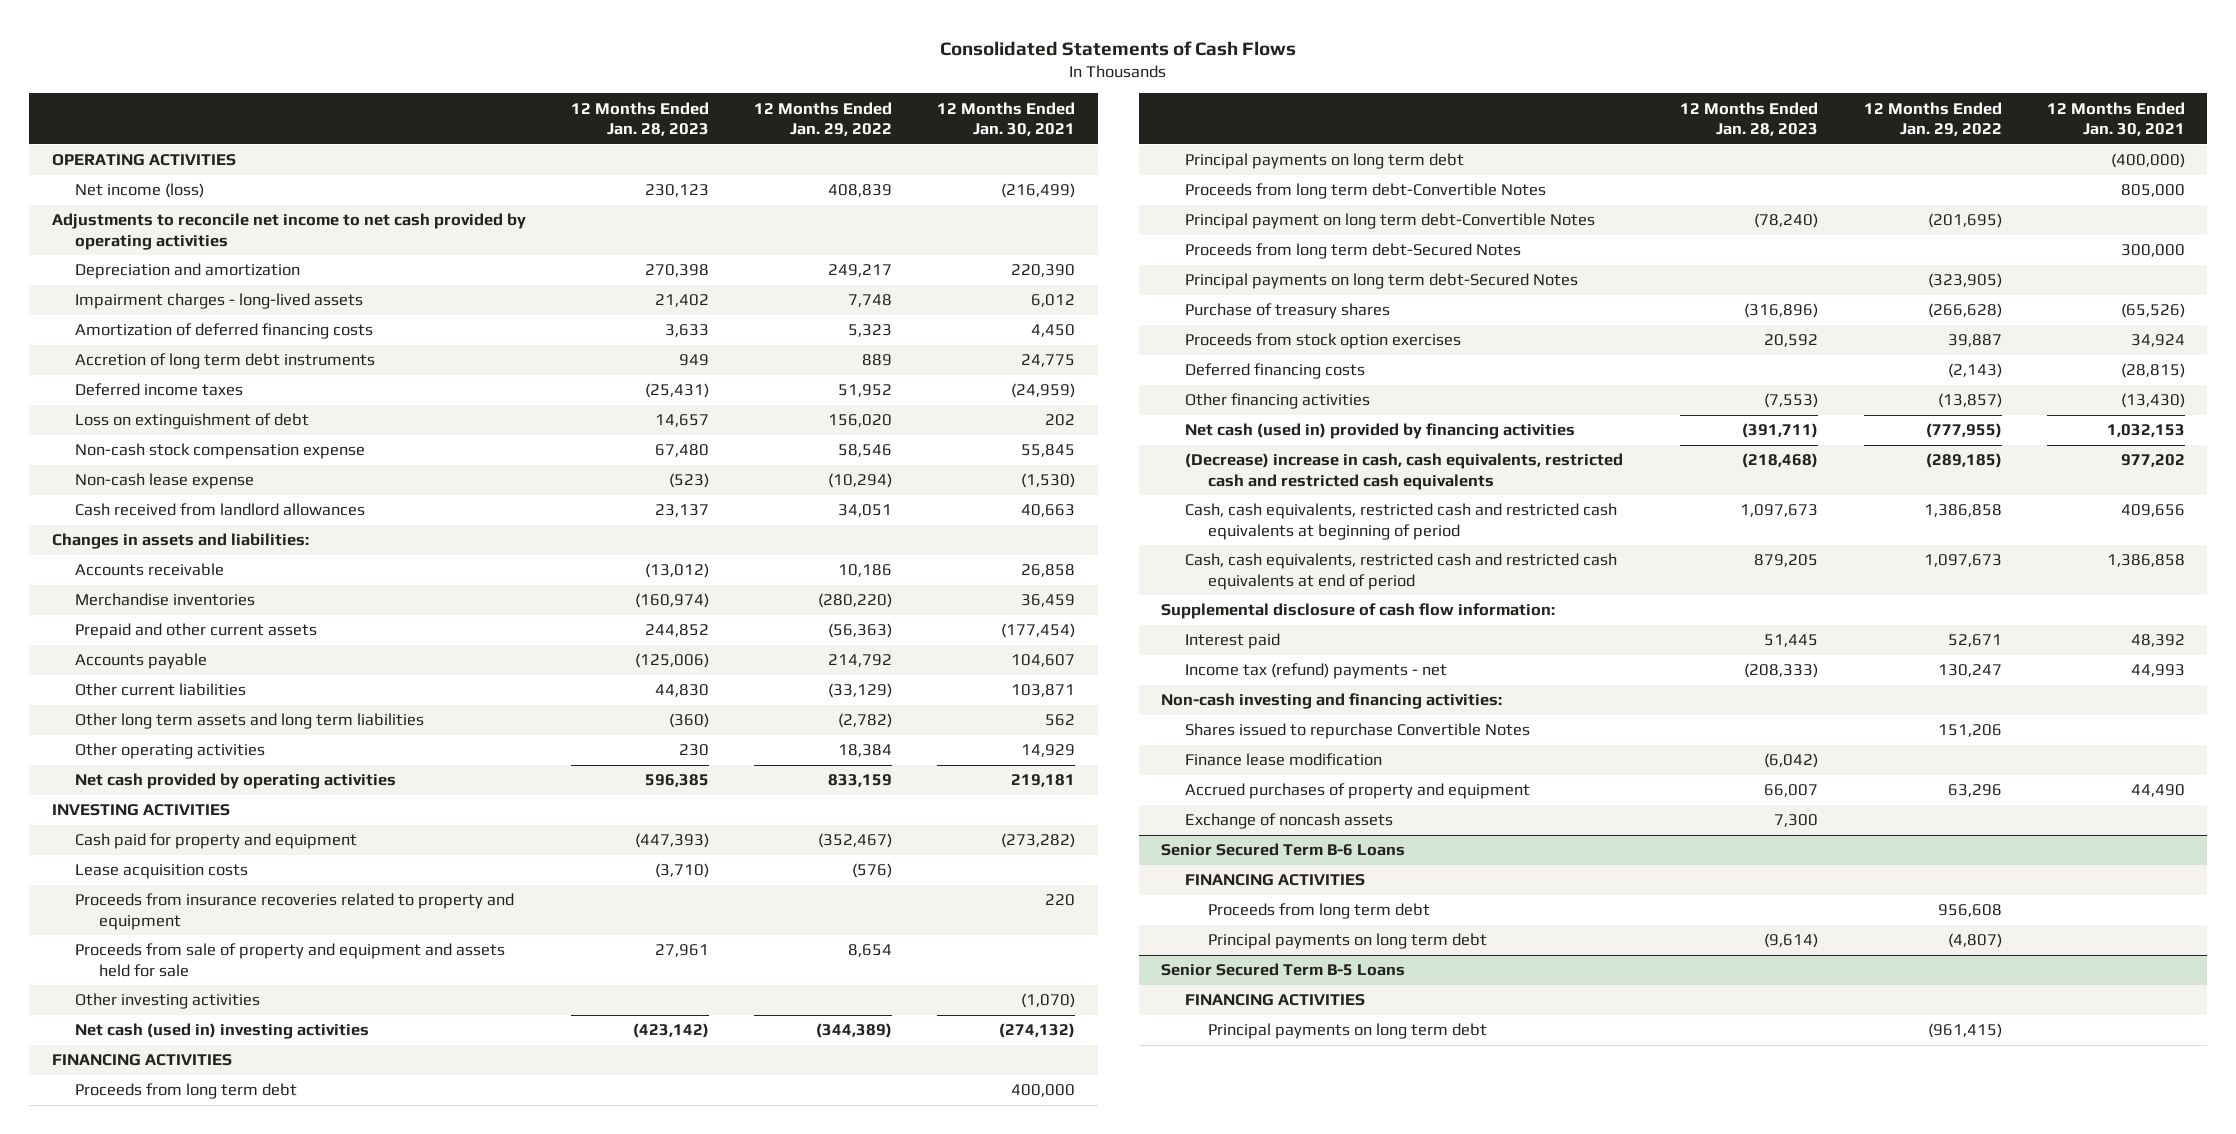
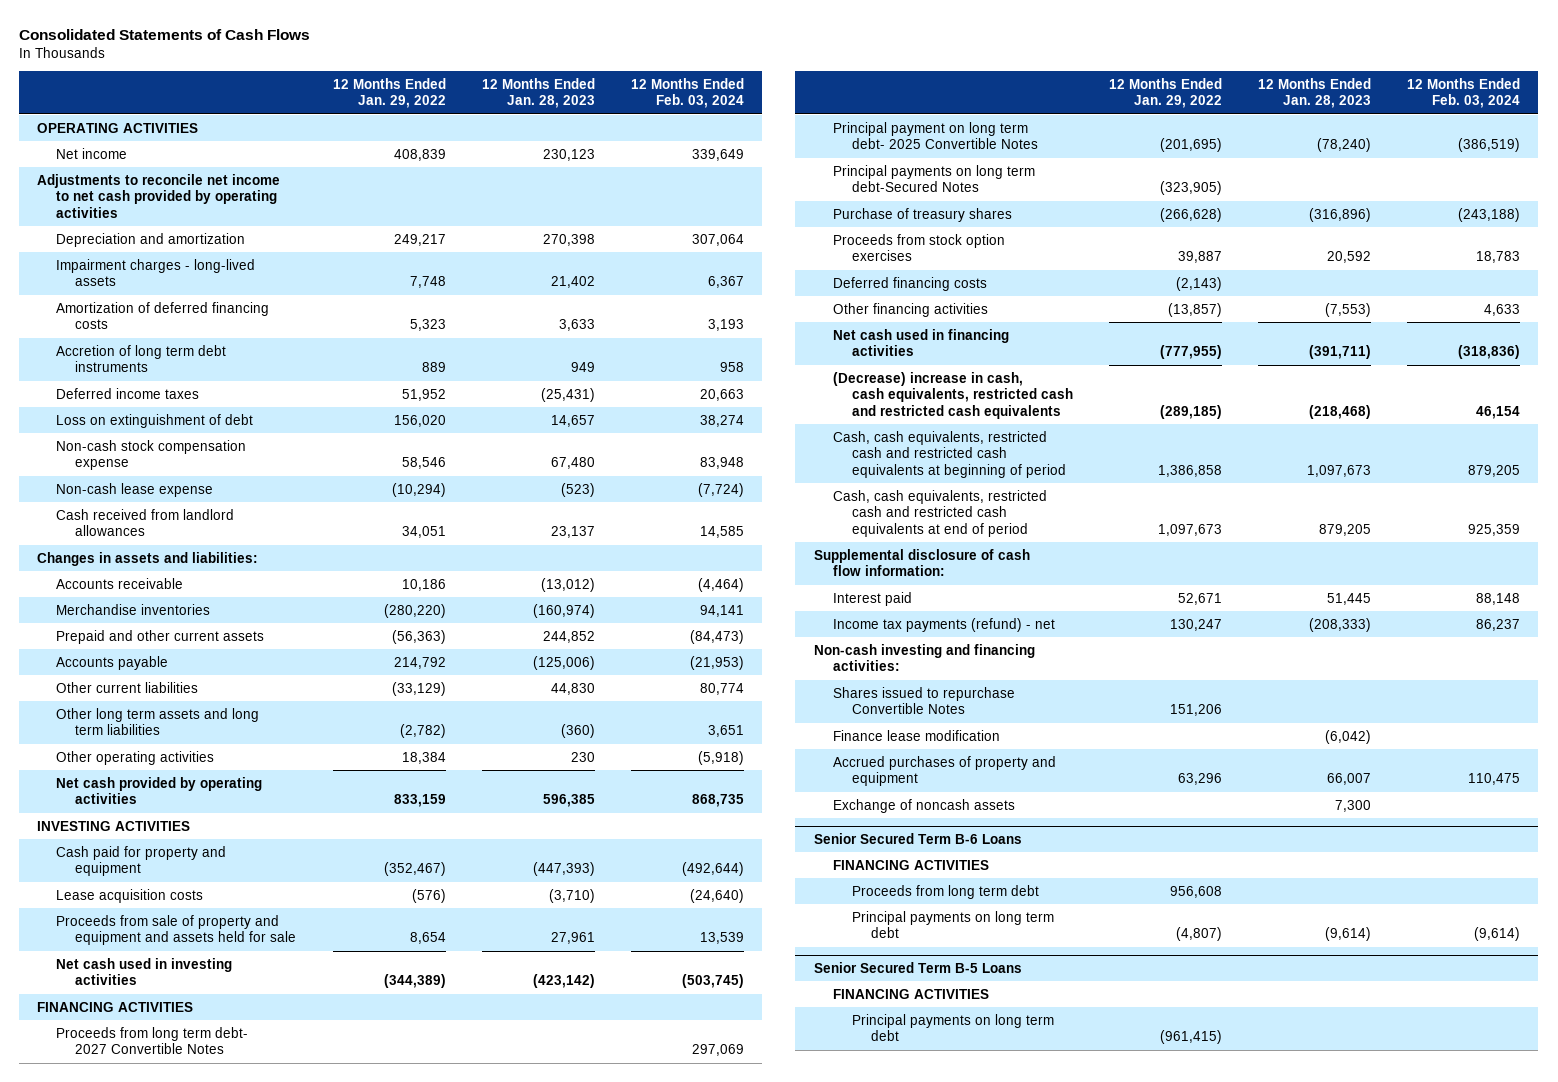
[936,101,1075,137] 12 Months Ended Jan. 30, 2021 -> none
none -> [631,77,745,109] 12 Months Ended Feb. 03, 2024
[75,183,205,199] Net income (loss) -> [56,147,128,159] Net income
[75,893,515,930] Proceeds from insurance recoveries related to property and equipment -> none
[75,993,261,1010] Other investing activities -> none
[75,1023,370,1040] Net cash (used in) investing activities -> [56,957,233,986] Net cash used in investing activities
[75,1083,298,1100] Proceeds from long term debt -> none
[1184,153,1464,170] Principal payments on long term debt -> none
[1184,243,1521,260] Proceeds from long term debt-Secured Notes -> none
[1184,183,1546,200] Proceeds from long term debt-Convertible Notes -> [56,1026,249,1055] Proceeds from long term debt- 2027 Convertible Notes
[1184,213,1595,230] Principal payment on long term debt-Convertible Notes -> [832,121,1038,150] Principal payment on long term debt- 2025 Convertible Notes
[1184,423,1575,440] Net cash (used in) provided by financing activities -> [832,328,1009,357] Net cash used in financing activities
[1184,663,1447,680] Income tax (refund) payments - net -> [832,617,1055,632] Income tax payments (refund) - net

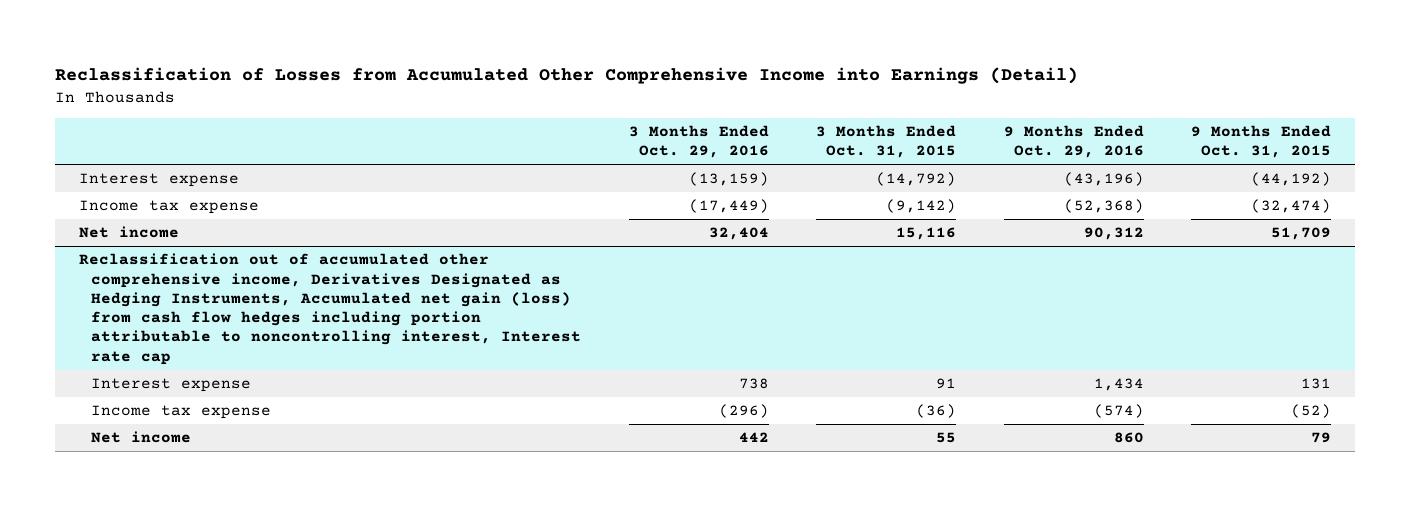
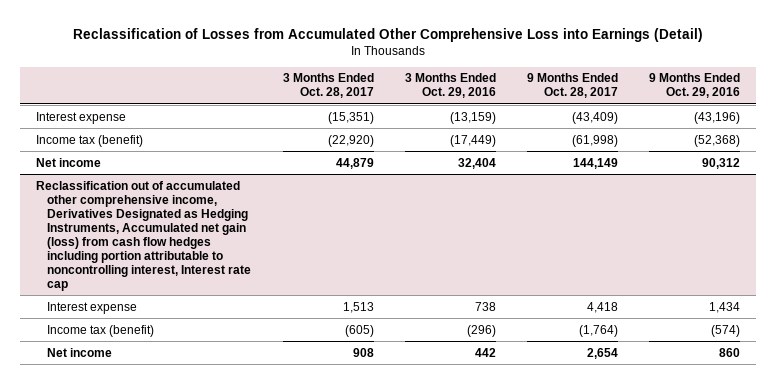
[55,67,1079,85] Reclassification of Losses from Accumulated Other Comprehensive Income into Earnings (Detail) -> [73,27,704,42] Reclassification of Losses from Accumulated Other Comprehensive Loss into Earnings (Detail)
[816,124,957,159] 3 Months Ended Oct. 31, 2015 -> none
[1190,124,1331,159] 9 Months Ended Oct. 31, 2015 -> none
none -> [282,73,374,99] 3 Months Ended Oct. 28, 2017
none -> [527,73,619,99] 9 Months Ended Oct. 28, 2017
[79,200,260,215] Income tax expense -> [36,134,144,147] Income tax (benefit)
[91,405,272,420] Income tax expense -> [47,324,155,337] Income tax (benefit)

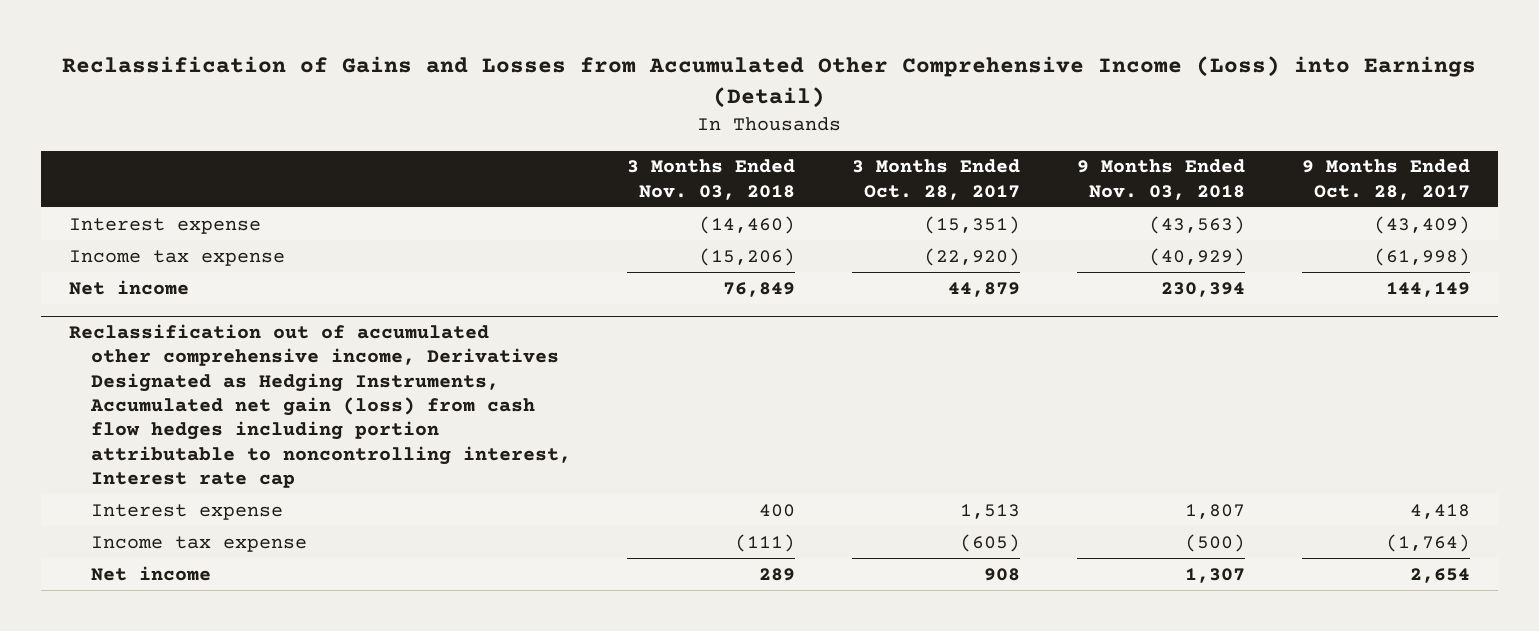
[73,27,704,42] Reclassification of Losses from Accumulated Other Comprehensive Loss into Earnings (Detail) -> [62,56,1477,109] Reclassification of Gains and Losses from Accumulated Other Comprehensive Income (Loss) into Earnings (Detail)
[404,73,496,99] 3 Months Ended Oct. 29, 2016 -> none
[649,73,741,99] 9 Months Ended Oct. 29, 2016 -> none
none -> [627,159,796,200] 3 Months Ended Nov. 03, 2018
none -> [1076,159,1245,200] 9 Months Ended Nov. 03, 2018
[36,134,144,147] Income tax (benefit) -> [69,249,286,266] Income tax expense
[47,324,155,337] Income tax (benefit) -> [90,535,307,552] Income tax expense

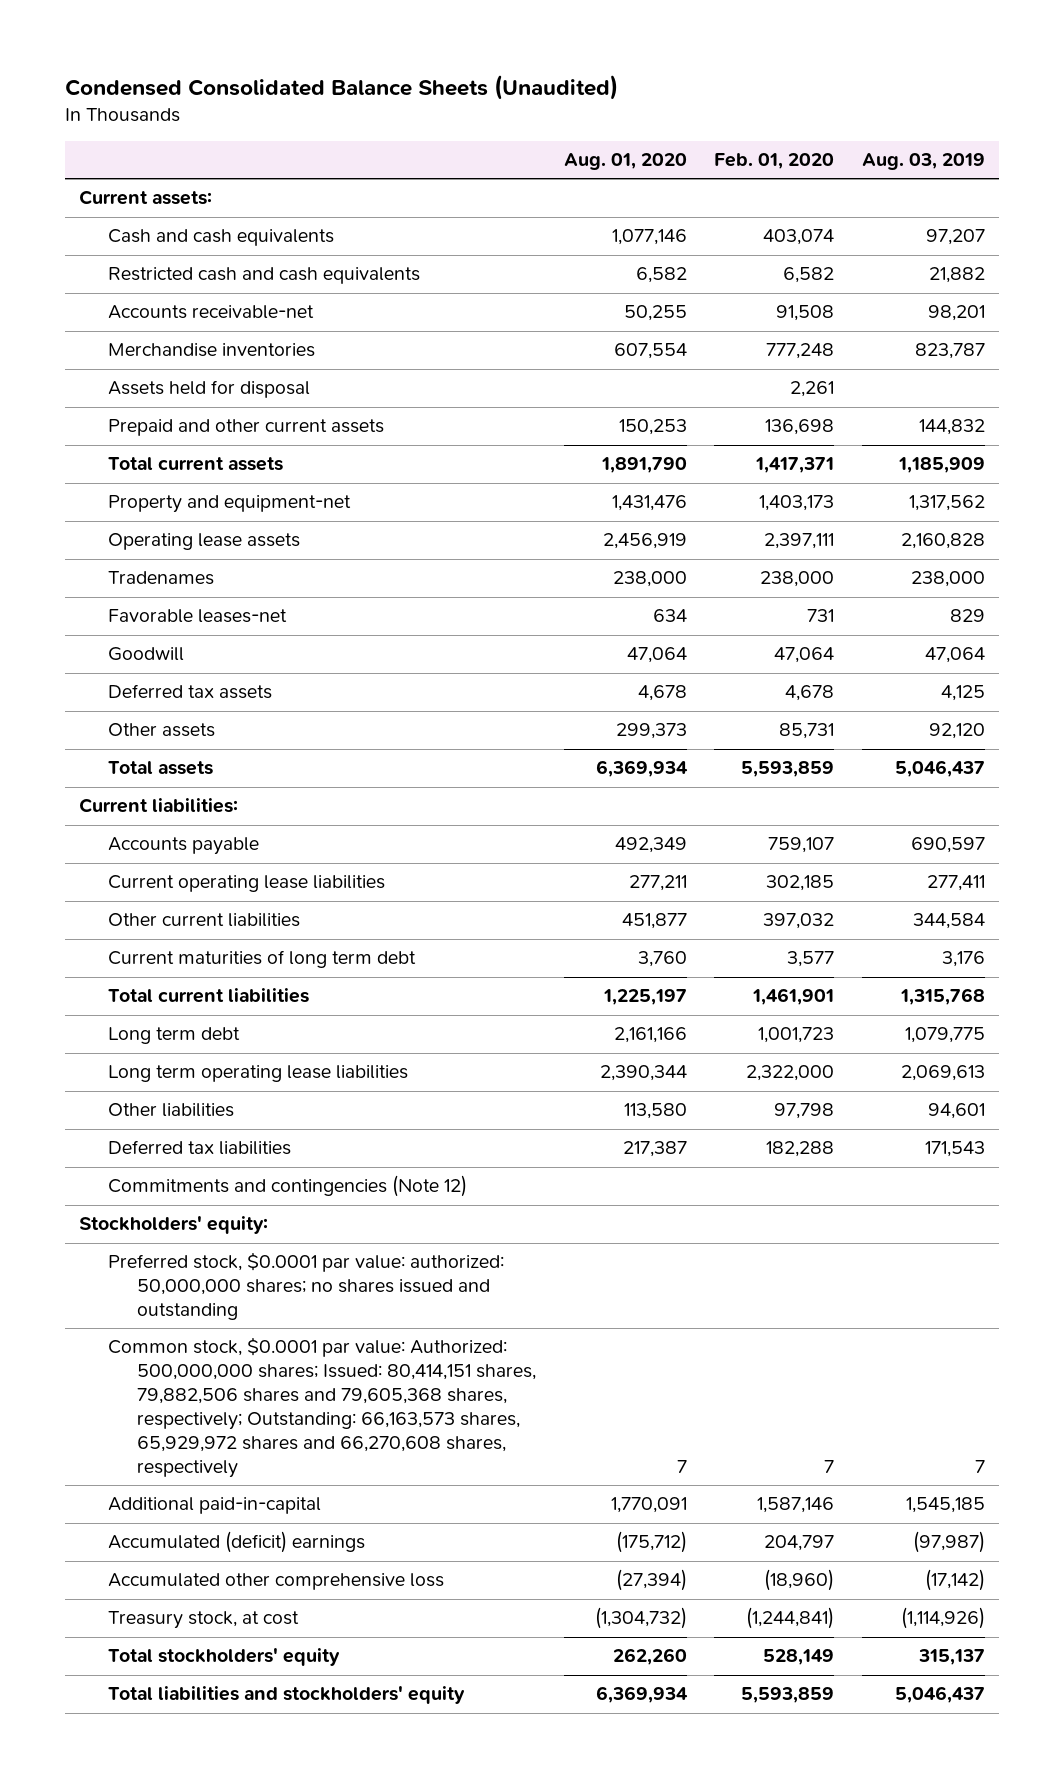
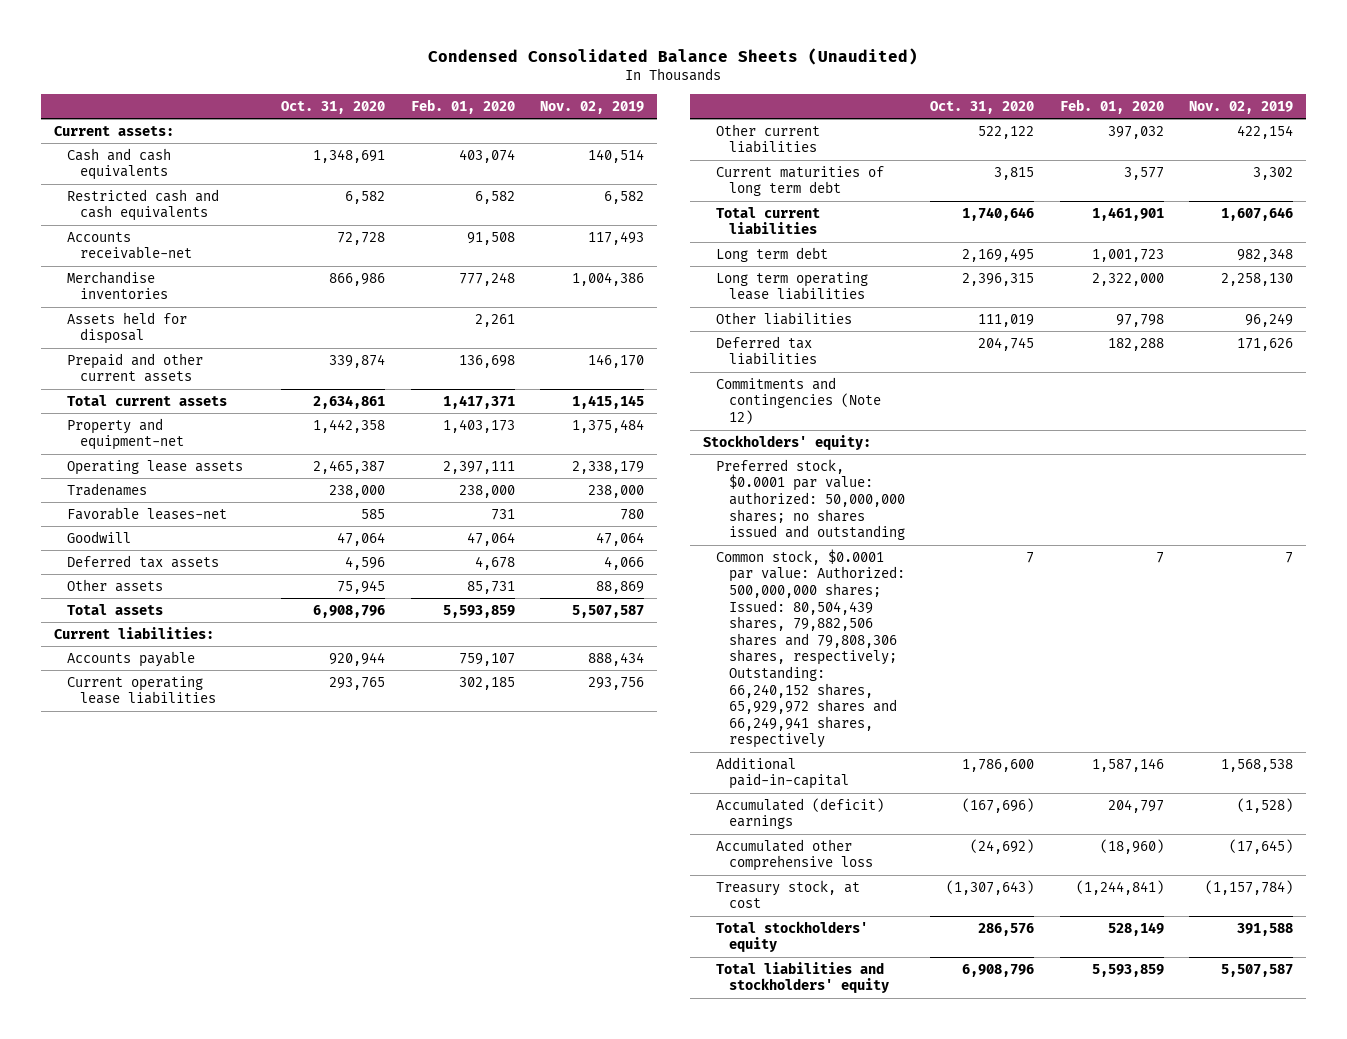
[563,152,687,170] Aug. 01, 2020 -> none
[861,152,985,170] Aug. 03, 2019 -> none
none -> [281,100,386,114] Oct. 31, 2020
none -> [539,100,644,114] Nov. 02, 2019
[108,1337,537,1478] Common stock, $0.0001 par value: Authorized: 500,000,000 shares; Issued: 80,414,151 shares, 79,882,506 shares and 79,605,368 shares, respectively; Outstanding: 66,163,573 shares, 65,929,972 shares and 66,270,608 shares, respectively -> [715,548,905,749] Common stock, $0.0001 par value: Authorized: 500,000,000 shares; Issued: 80,504,439 shares, 79,882,506 shares and 79,808,306 shares, respectively; Outstanding: 66,240,152 shares, 65,929,972 shares and 66,249,941 shares, respectively

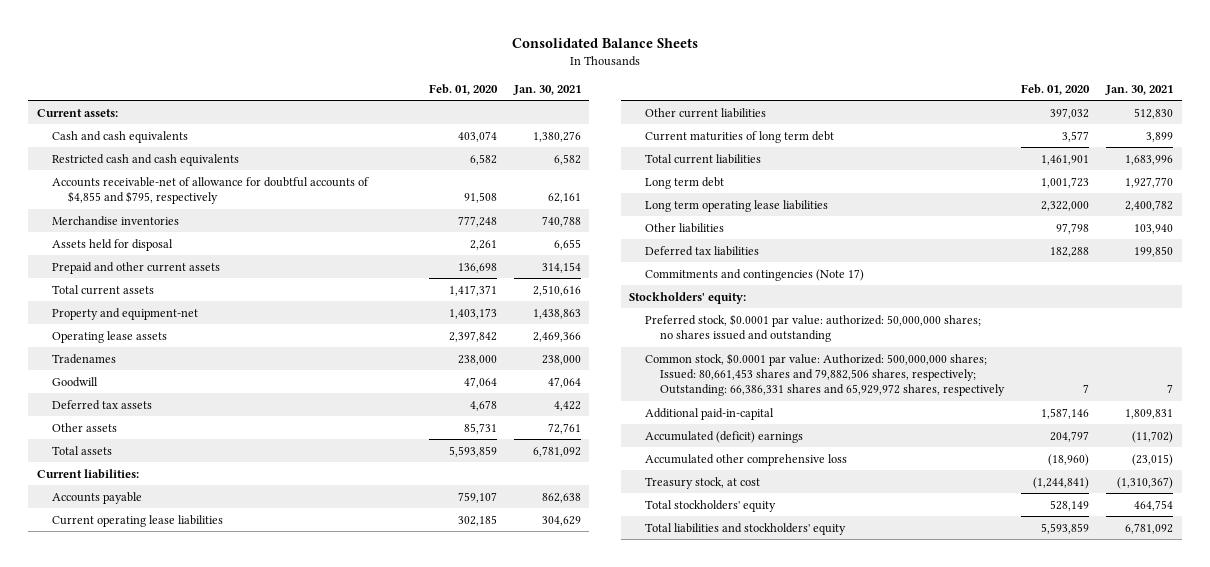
[428,48,919,66] Condensed Consolidated Balance Sheets (Unaudited) -> [511,37,698,48] Consolidated Balance Sheets
[281,100,386,114] Oct. 31, 2020 -> none
[539,100,644,114] Nov. 02, 2019 -> none
none -> [512,84,581,95] Jan. 30, 2021
[66,231,192,260] Accounts receivable-net -> [52,176,370,205] Accounts receivable-net of allowance for doubtful accounts of $4,855 and $795, respectively
[442,460,515,474] 2,397,111 -> [448,330,497,342] 2,397,842
[66,506,227,520] Favorable leases-net -> none
[715,376,881,425] Commitments and contingencies (Note 12) -> [644,268,864,281] Commitments and contingencies (Note 17)
[715,548,905,749] Common stock, $0.0001 par value: Authorized: 500,000,000 shares; Issued: 80,504,439 shares, 79,882,506 shares and 79,808,306 shares, respectively; Outstanding: 66,240,152 shares, 65,929,972 shares and 66,249,941 shares, respectively -> [644,352,1006,397] Common stock, $0.0001 par value: Authorized: 500,000,000 shares; Issued: 80,661,453 shares and 79,882,506 shares, respectively; Outstanding: 66,386,331 shares and 65,929,972 shares, respectively

